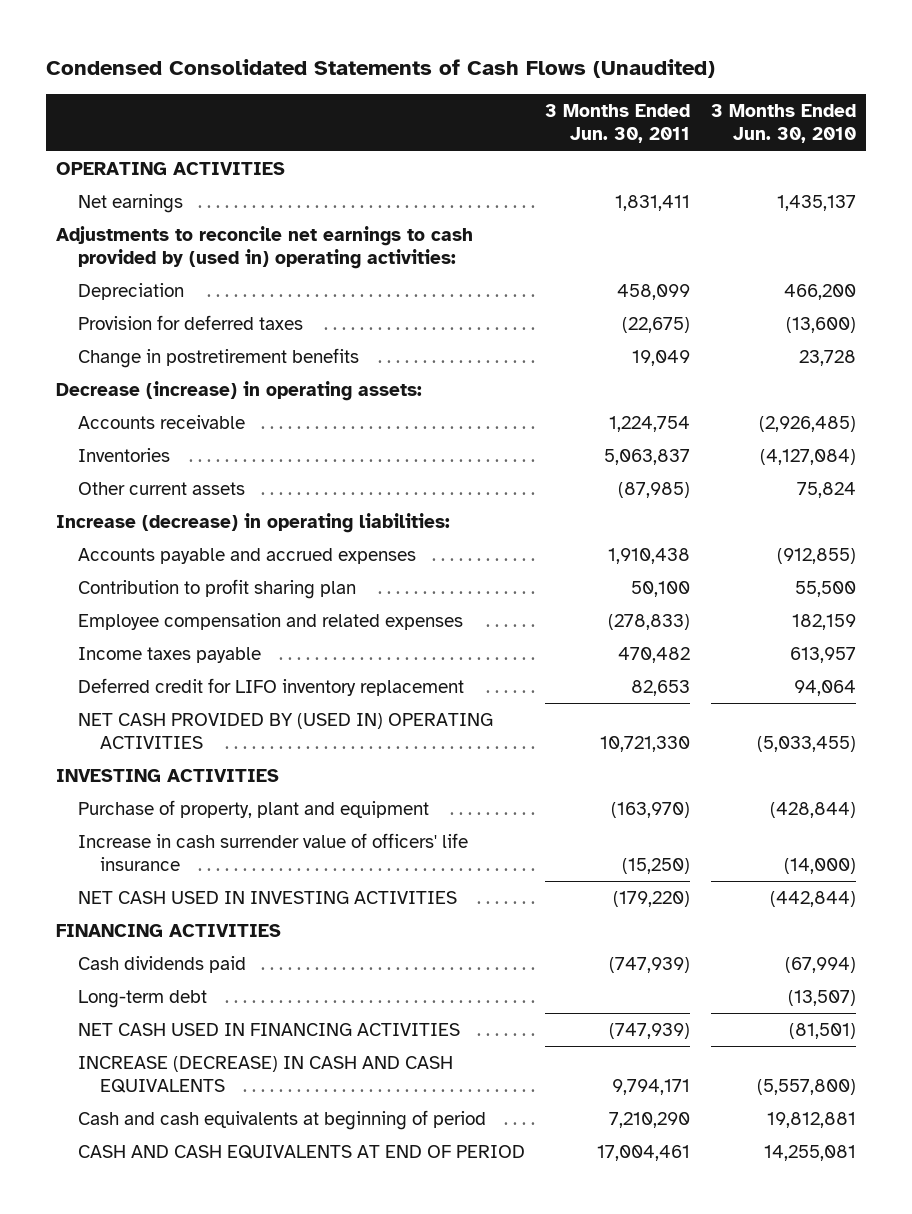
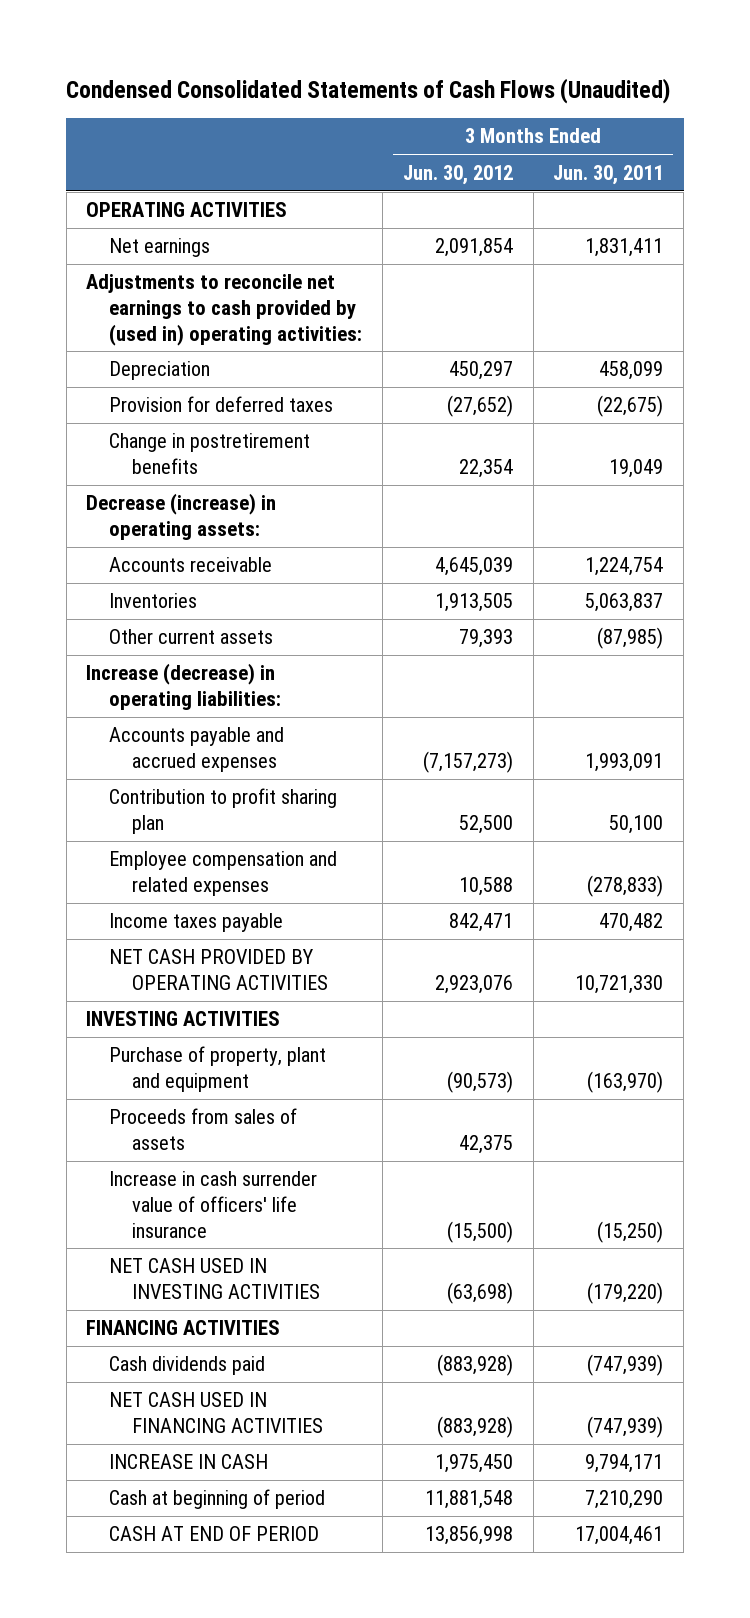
[711,104,857,144] 3 Months Ended Jun. 30, 2010 -> none
none -> [402,164,513,185] Jun. 30, 2012
[608,548,691,565] 1,910,438 -> [585,752,664,772] 1,993,091
[77,678,464,697] Deferred credit for LIFO inventory replacement -> none
[77,713,493,750] NET CASH PROVIDED BY (USED IN) OPERATING ACTIVITIES -> [109,949,329,990] NET CASH PROVIDED BY OPERATING ACTIVITIES
none -> [109,1108,298,1150] Proceeds from sales of assets
[77,990,207,1009] Long-term debt -> none
[77,1056,453,1094] INCREASE (DECREASE) IN CASH AND CASH EQUIVALENTS -> [109,1454,269,1470] INCREASE IN CASH
[77,1110,486,1131] Cash and cash equivalents at beginning of period -> [109,1489,326,1510] Cash at beginning of period
[77,1145,525,1160] CASH AND CASH EQUIVALENTS AT END OF PERIOD -> [109,1526,320,1542] CASH AT END OF PERIOD

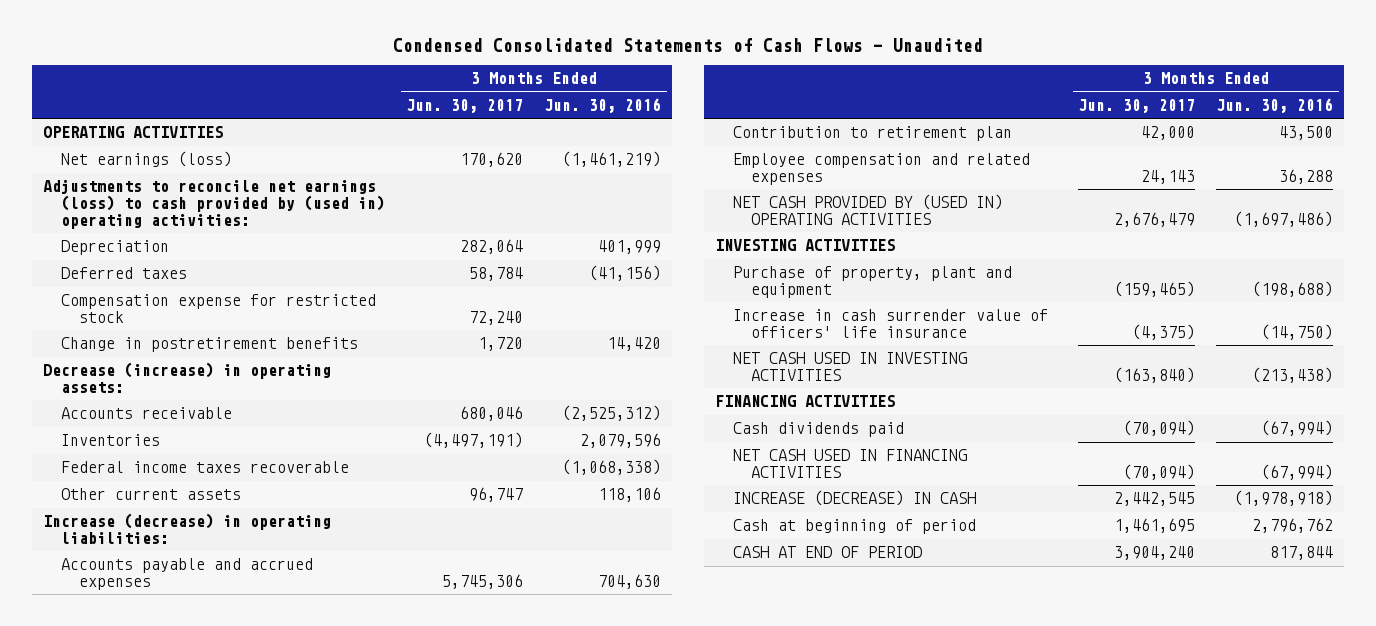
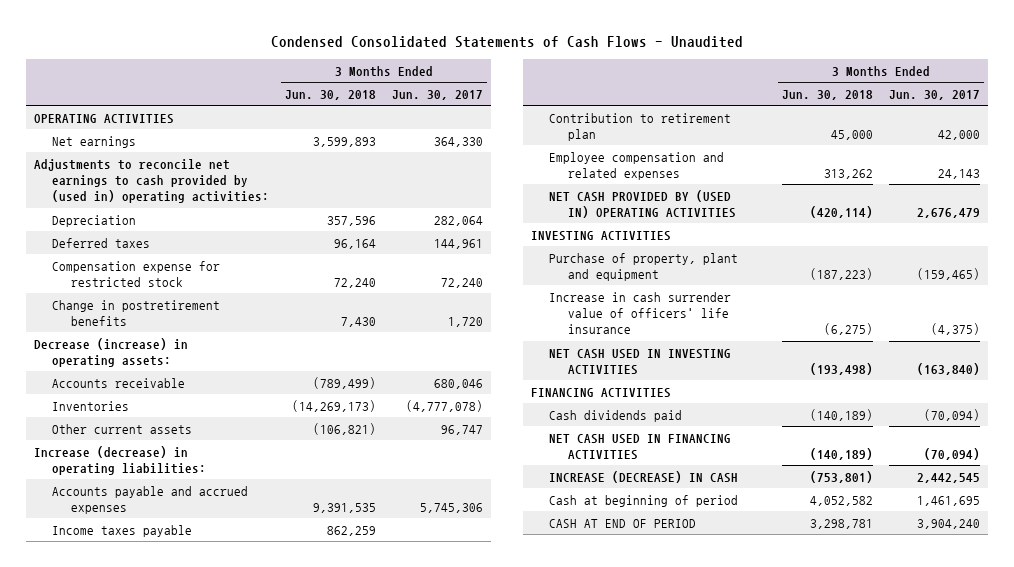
[544,97,662,113] Jun. 30, 2016 -> none
none -> [285,89,377,100] Jun. 30, 2018
[60,151,232,168] Net earnings (loss) -> [52,135,137,148] Net earnings
[459,152,523,168] 170,620 -> [434,136,484,147] 364,330
[42,179,385,229] Adjustments to reconcile net earnings (loss) to cash provided by (used in) operating activities: -> [34,158,270,204] Adjustments to reconcile net earnings to cash provided by (used in) operating activities:
[468,267,523,282] 58,784 -> [434,238,484,249] 144,961
[60,461,349,474] Federal income taxes recoverable -> none
[423,432,523,449] (4,497,191) -> [406,399,484,412] (4,777,078)
none -> [52,524,193,537] Income taxes payable

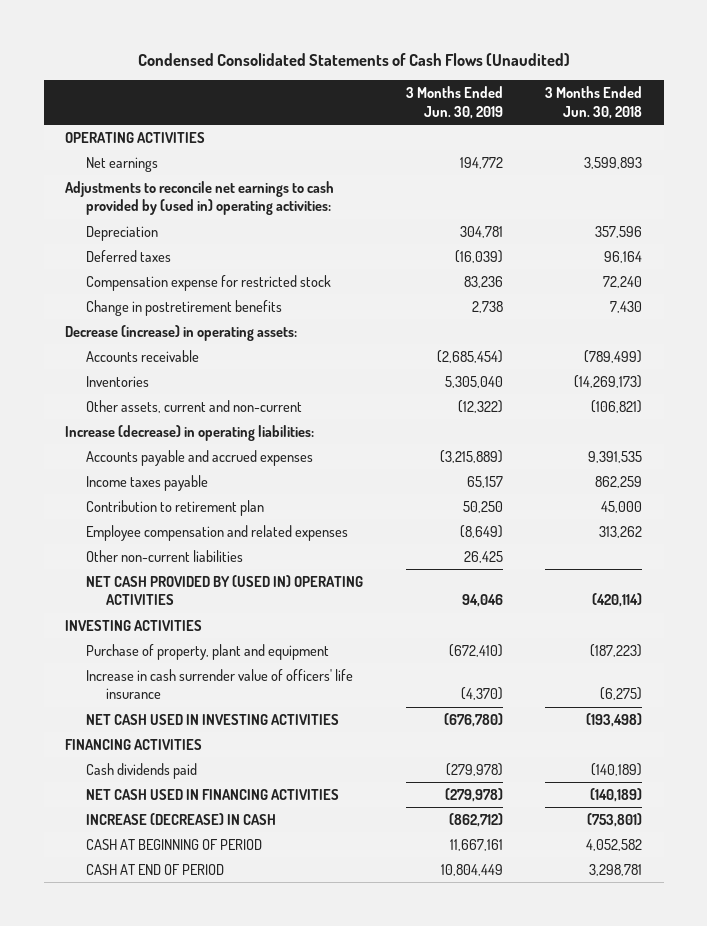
[271,36,744,49] Condensed Consolidated Statements of Cash Flows - Unaudited -> [137,52,570,66] Condensed Consolidated Statements of Cash Flows (Unaudited)
[392,89,484,100] Jun. 30, 2017 -> none
none -> [405,86,503,119] 3 Months Ended Jun. 30, 2019
[52,423,193,434] Other current assets -> [85,399,302,413] Other assets, current and non-current
none -> [85,549,243,562] Other non-current liabilities
[549,494,739,507] Cash at beginning of period -> [85,838,262,850] CASH AT BEGINNING OF PERIOD

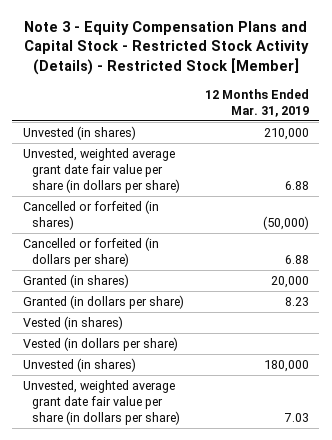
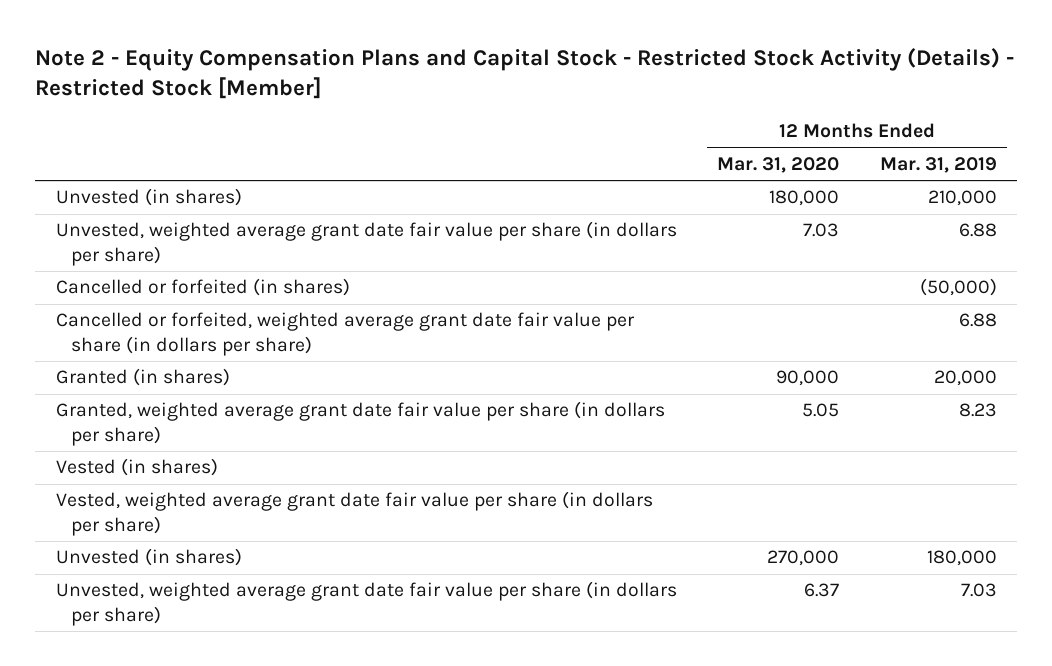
[23,20,309,75] Note 3 - Equity Compensation Plans and Capital Stock - Restricted Stock Activity (Details) - Restricted Stock [Member] -> [35,48,1015,100] Note 2 - Equity Compensation Plans and Capital Stock - Restricted Stock Activity (Details) - Restricted Stock [Member]
none -> [717,156,840,173] Mar. 31, 2020
[22,237,159,268] Cancelled or forfeited (in dollars per share) -> [55,312,635,356] Cancelled or forfeited, weighted average grant date fair value per share (in dollars per share)
[22,295,184,310] Granted (in dollars per share) -> [55,401,665,446] Granted, weighted average grant date fair value per share (in dollars per share)
[22,337,178,352] Vested (in dollars per share) -> [55,491,653,536] Vested, weighted average grant date fair value per share (in dollars per share)

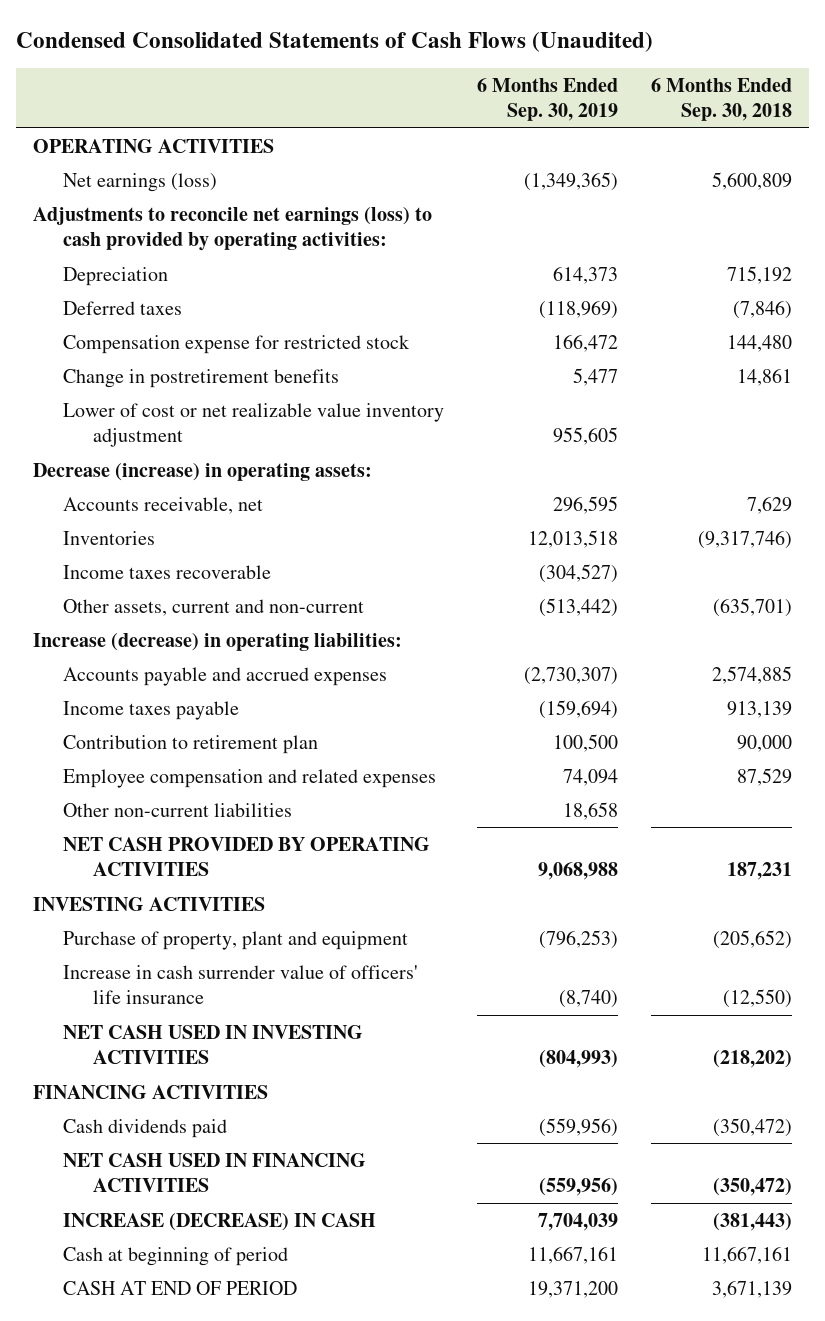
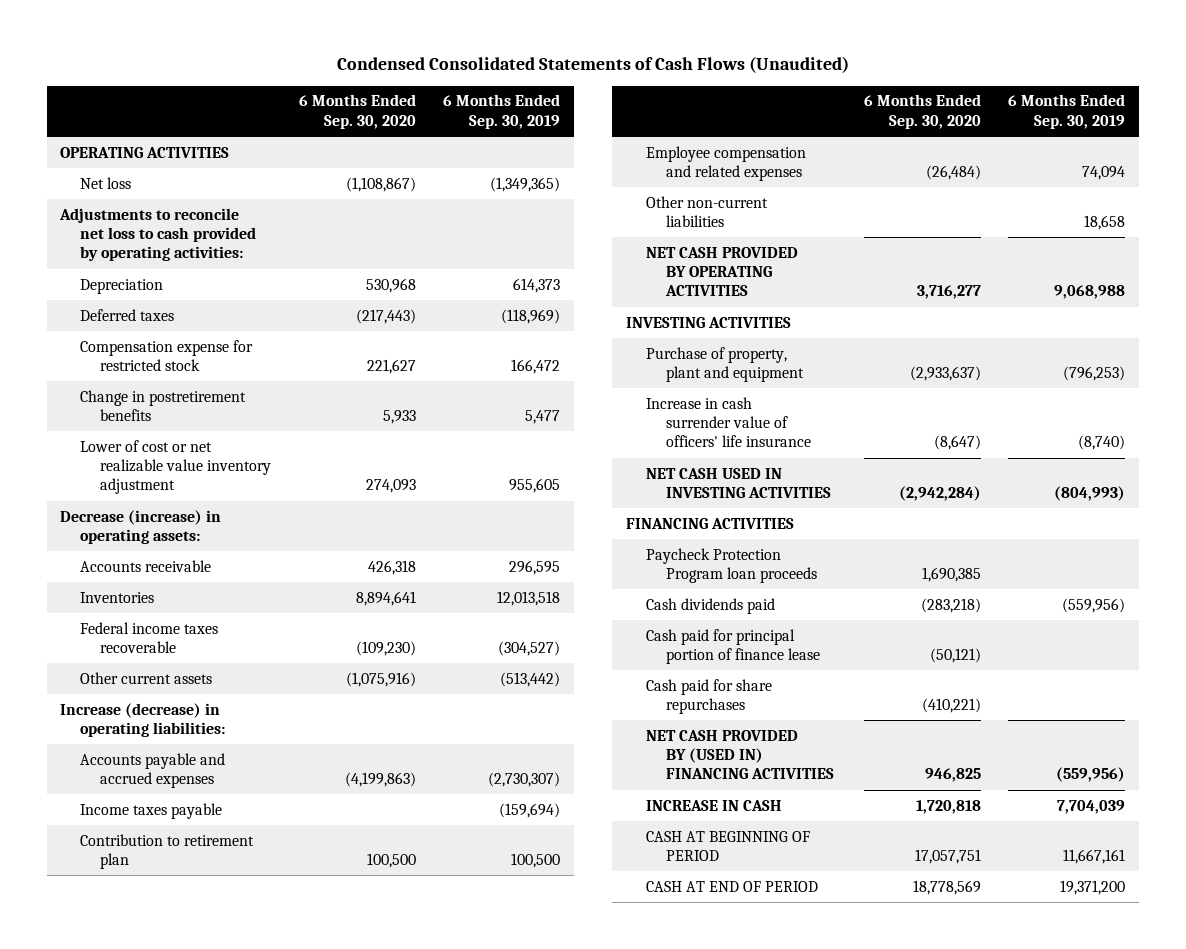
[651,77,793,122] 6 Months Ended Sep. 30, 2018 -> none
none -> [298,94,416,129] 6 Months Ended Sep. 30, 2020
[63,172,218,192] Net earnings (loss) -> [80,176,132,189] Net loss
[32,206,432,252] Adjustments to reconcile net earnings (loss) to cash provided by operating activities: -> [59,207,257,262] Adjustments to reconcile net loss to cash provided by operating activities:
[63,496,264,514] Accounts receivable, net -> [80,559,212,572] Accounts receivable
[63,564,272,579] Income taxes recoverable -> [80,621,219,654] Federal income taxes recoverable
[63,598,365,616] Other assets, current and non-current -> [80,671,213,684] Other current assets
none -> [645,547,817,584] Paycheck Protection Program loan proceeds
none -> [645,628,820,665] Cash paid for principal portion of finance lease
none -> [645,678,772,715] Cash paid for share repurchases
[63,1152,367,1193] NET CASH USED IN FINANCING ACTIVITIES -> [645,729,834,780] NET CASH PROVIDED BY (USED IN) FINANCING ACTIVITIES
[63,1212,377,1231] INCREASE (DECREASE) IN CASH -> [645,799,782,811] INCREASE IN CASH
[63,1246,289,1266] Cash at beginning of period -> [645,830,810,862] CASH AT BEGINNING OF PERIOD

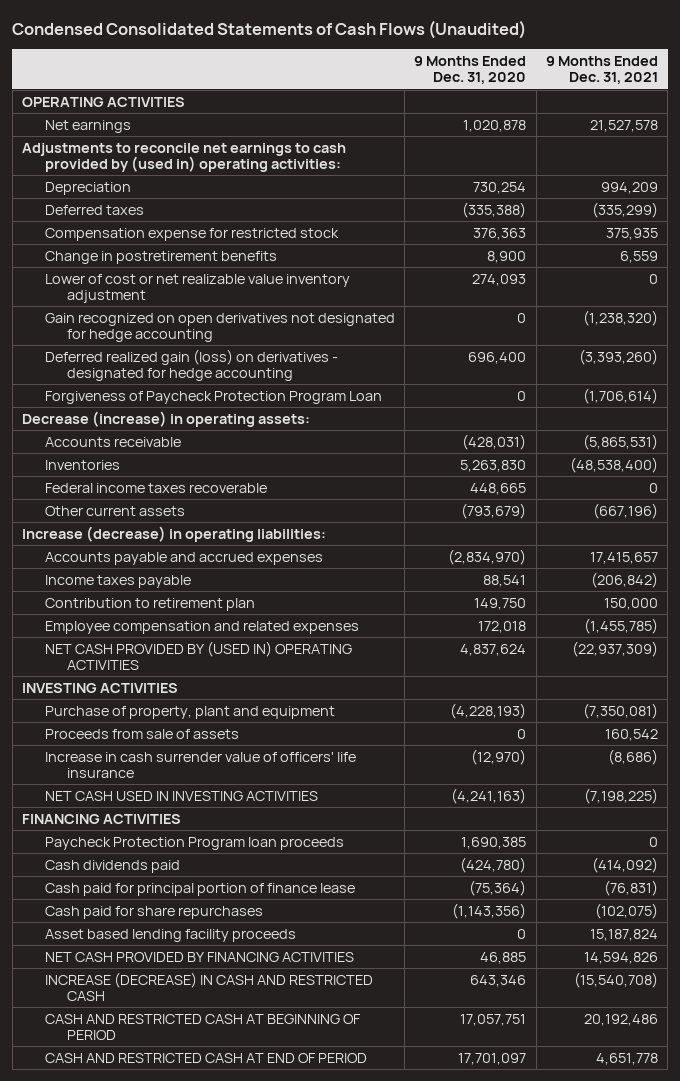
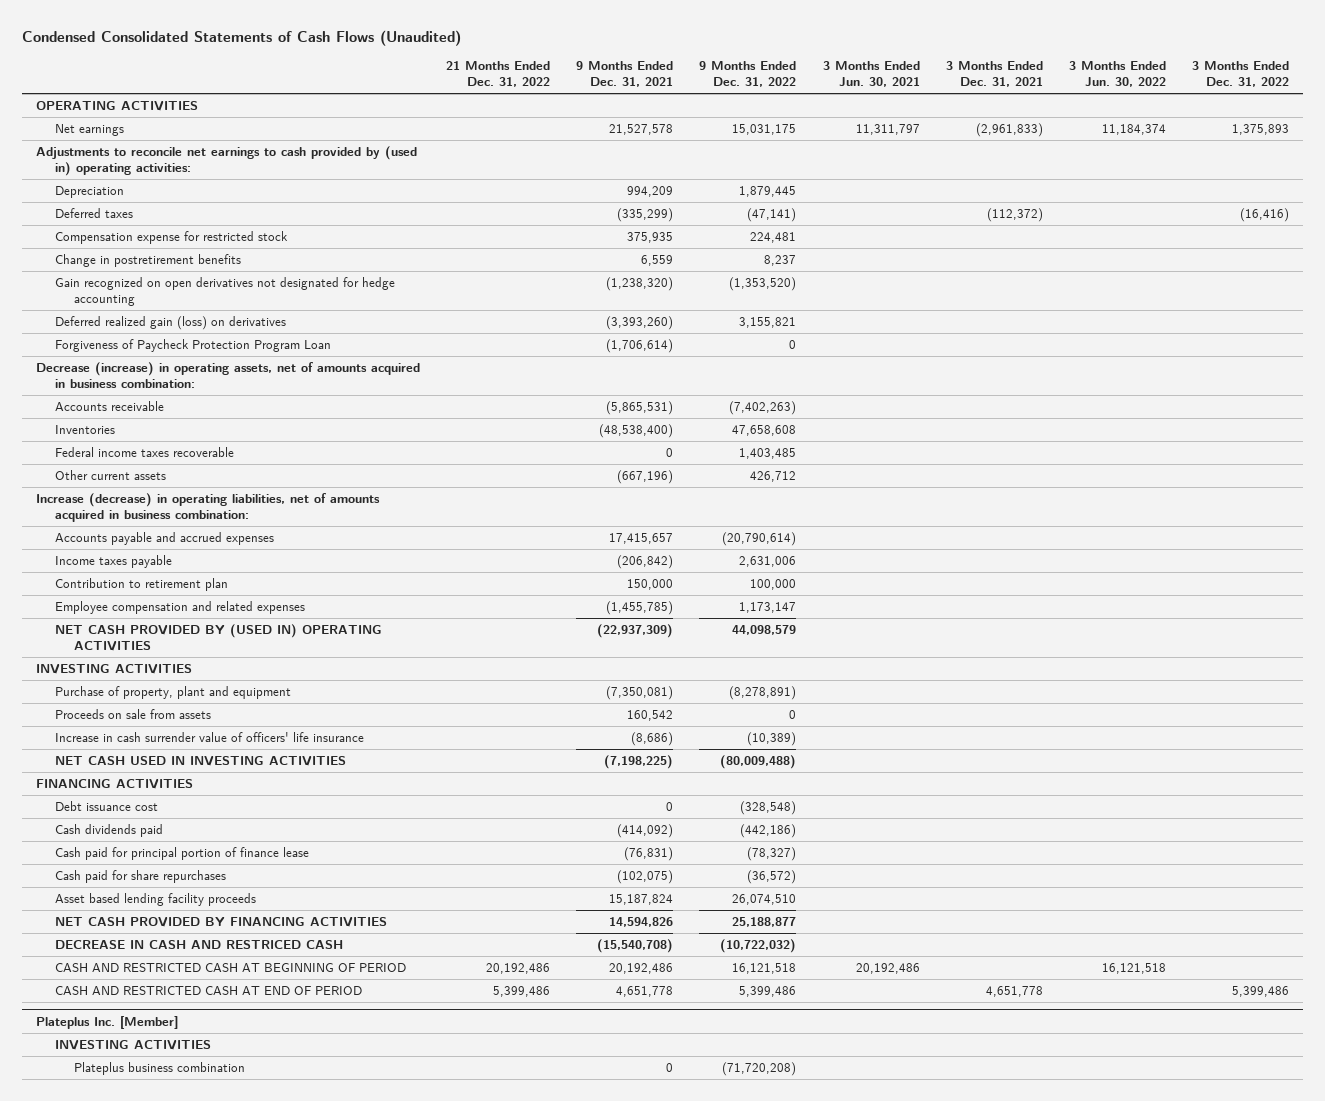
[414,55,527,85] 9 Months Ended Dec. 31, 2020 -> none
none -> [445,61,550,88] 21 Months Ended Dec. 31, 2022
none -> [699,61,797,88] 9 Months Ended Dec. 31, 2022
none -> [822,61,920,88] 3 Months Ended Jun. 30, 2021
none -> [945,61,1043,88] 3 Months Ended Dec. 31, 2021
none -> [1069,61,1167,88] 3 Months Ended Jun. 30, 2022
none -> [1192,61,1290,88] 3 Months Ended Dec. 31, 2022
[44,273,350,304] Lower of cost or net realizable value inventory adjustment -> none
[44,348,338,382] Deferred realized gain (loss) on derivatives - designated for hedge accounting -> [54,315,286,330] Deferred realized gain (loss) on derivatives
[22,410,311,427] Decrease (increase) in operating assets: -> [35,361,420,388] Decrease (increase) in operating assets, net of amounts acquired in business combination:
[22,525,327,542] Increase (decrease) in operating liabilities: -> [35,492,380,522] Increase (decrease) in operating liabilities, net of amounts acquired in business combination:
[44,728,239,739] Proceeds from sale of assets -> [54,708,211,719] Proceeds on sale from assets
[44,836,344,850] Paycheck Protection Program loan proceeds -> none
none -> [54,800,158,811] Debt issuance cost
[44,971,373,1002] INCREASE (DECREASE) IN CASH AND RESTRICTED CASH -> [54,939,343,949] DECREASE IN CASH AND RESTRICED CASH
none -> [35,1015,178,1029] Plateplus Inc. [Member]
none -> [54,1039,211,1050] INVESTING ACTIVITIES
none -> [74,1061,246,1075] Plateplus business combination

